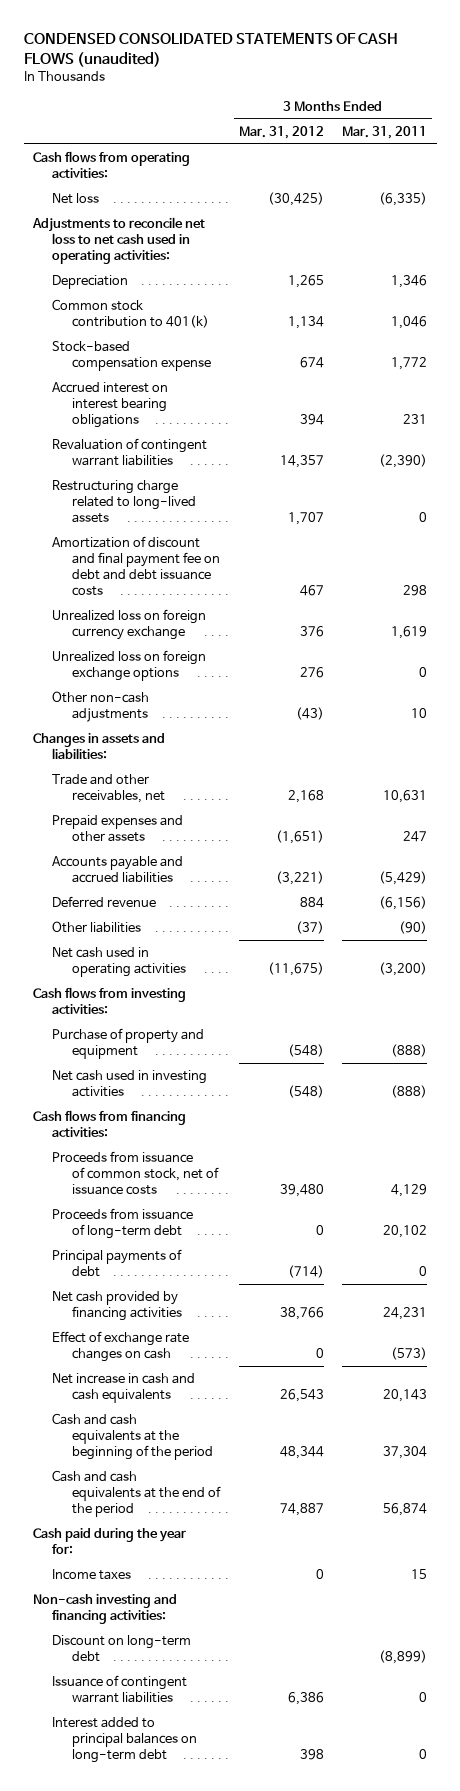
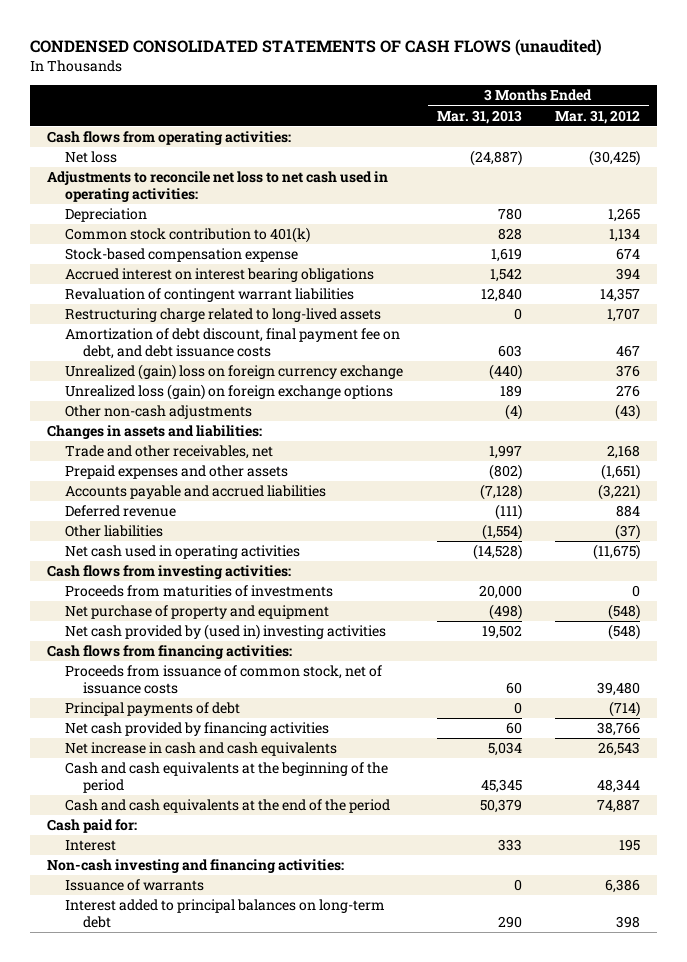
[342,125,428,139] Mar. 31, 2011 -> none
none -> [436,109,522,124] Mar. 31, 2013
[52,536,220,597] Amortization of discount and final payment fee on debt and debt issuance costs -> [64,328,400,359] Amortization of debt discount, final payment fee on debt, and debt issuance costs
[52,609,207,641] Unrealized loss on foreign currency exchange -> [64,364,403,381] Unrealized (gain) loss on foreign currency exchange
[52,650,207,682] Unrealized loss on foreign exchange options -> [64,384,393,401] Unrealized loss (gain) on foreign exchange options
none -> [64,585,333,598] Proceeds from maturities of investments
[52,1028,205,1060] Purchase of property and equipment -> [64,605,329,620] Net purchase of property and equipment
[52,1070,208,1098] Net cash used in investing activities -> [64,624,386,641] Net cash provided by (used in) investing activities
[52,1208,194,1240] Proceeds from issuance of long-term debt -> none
[52,1331,190,1363] Effect of exchange rate changes on cash -> none
[52,1569,132,1581] Income taxes -> none
[32,1528,186,1555] Cash paid during the year for: -> [46,819,137,834] Cash paid for:
none -> [64,840,116,852] Interest
[52,1635,192,1663] Discount on long-term debt -> none
[52,1675,188,1704] Issuance of contingent warrant liabilities -> [64,879,204,892] Issuance of warrants

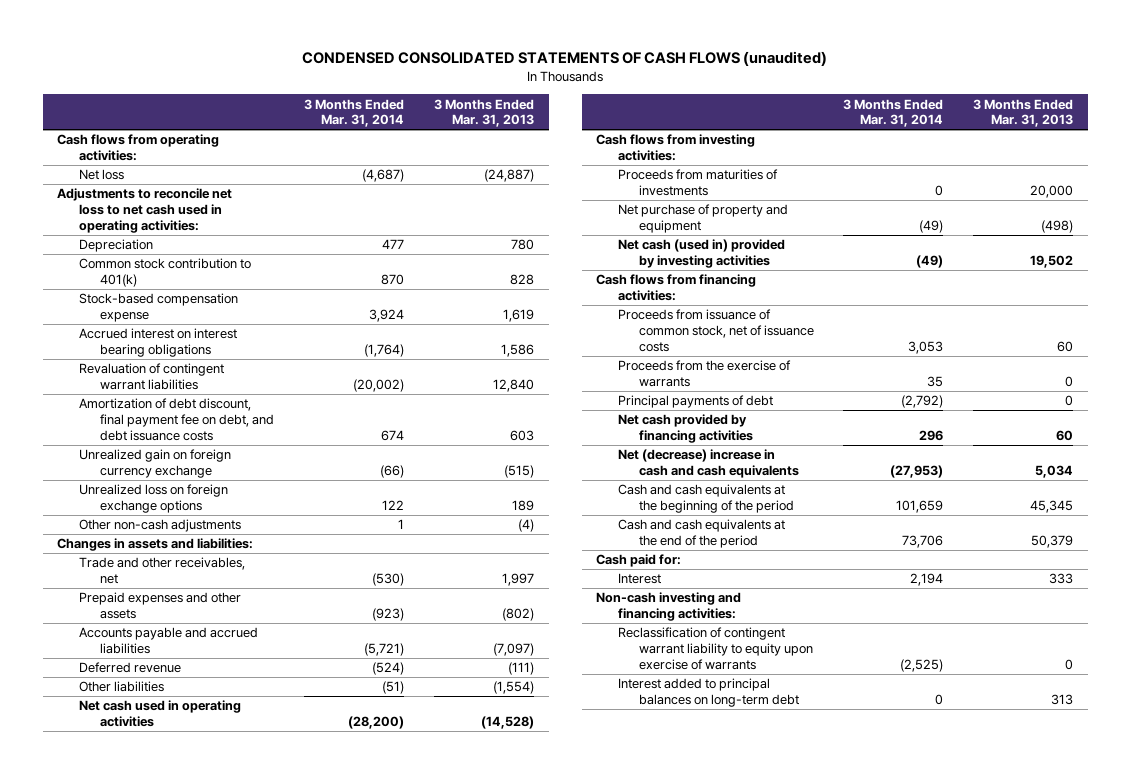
[555,109,641,124] Mar. 31, 2012 -> none
none -> [304,98,405,128] 3 Months Ended Mar. 31, 2014
[489,268,522,283] 1,542 -> [500,344,534,358] 1,586
[64,308,381,323] Restructuring charge related to long-lived assets -> none
[64,364,403,381] Unrealized (gain) loss on foreign currency exchange -> [78,449,231,479] Unrealized gain on foreign currency exchange
[488,364,522,381] (440) -> [503,465,534,479] (515)
[64,384,393,401] Unrealized loss (gain) on foreign exchange options -> [78,484,228,514] Unrealized loss on foreign exchange options
[479,484,522,501] (7,128) -> [492,643,534,657] (7,097)
[64,624,386,641] Net cash provided by (used in) investing activities -> [617,239,785,269] Net cash (used in) provided by investing activities
none -> [617,360,791,388] Proceeds from the exercise of warrants
[64,742,337,757] Net increase in cash and cash equivalents -> [617,449,799,479] Net (decrease) increase in cash and cash equivalents
[64,879,204,892] Issuance of warrants -> none
none -> [617,627,813,670] Reclassification of contingent warrant liability to equity upon exercise of warrants
[497,915,522,928] 290 -> [1050,694,1073,706] 313

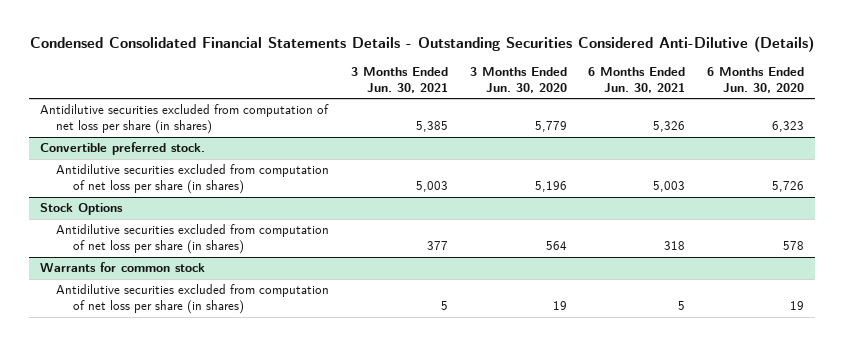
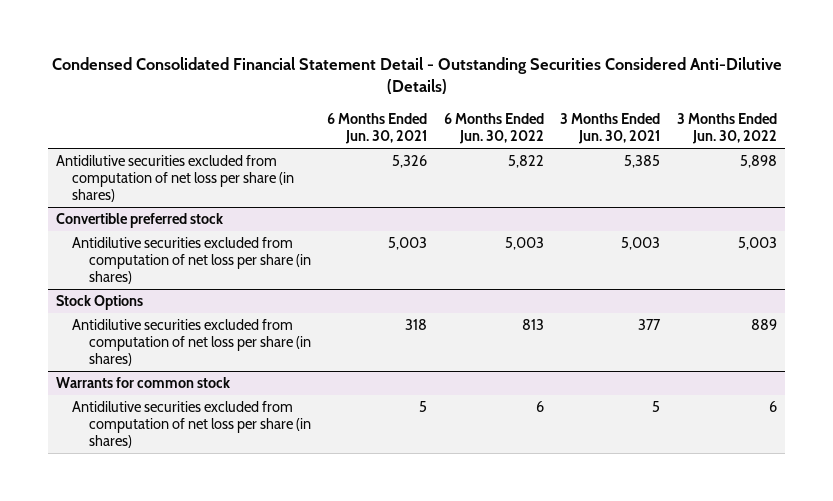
[29,36,814,53] Condensed Consolidated Financial Statements Details - Outstanding Securities Considered Anti-Dilutive (Details) -> [51,57,782,95] Condensed Consolidated Financial Statement Detail - Outstanding Securities Considered Anti-Dilutive (Details)
[469,66,567,93] 3 Months Ended Jun. 30, 2020 -> none
[707,66,805,93] 6 Months Ended Jun. 30, 2020 -> none
none -> [443,113,544,145] 6 Months Ended Jun. 30, 2022
none -> [677,113,778,145] 3 Months Ended Jun. 30, 2022
[39,142,205,156] Convertible preferred stock. -> [56,213,224,229] Convertible preferred stock

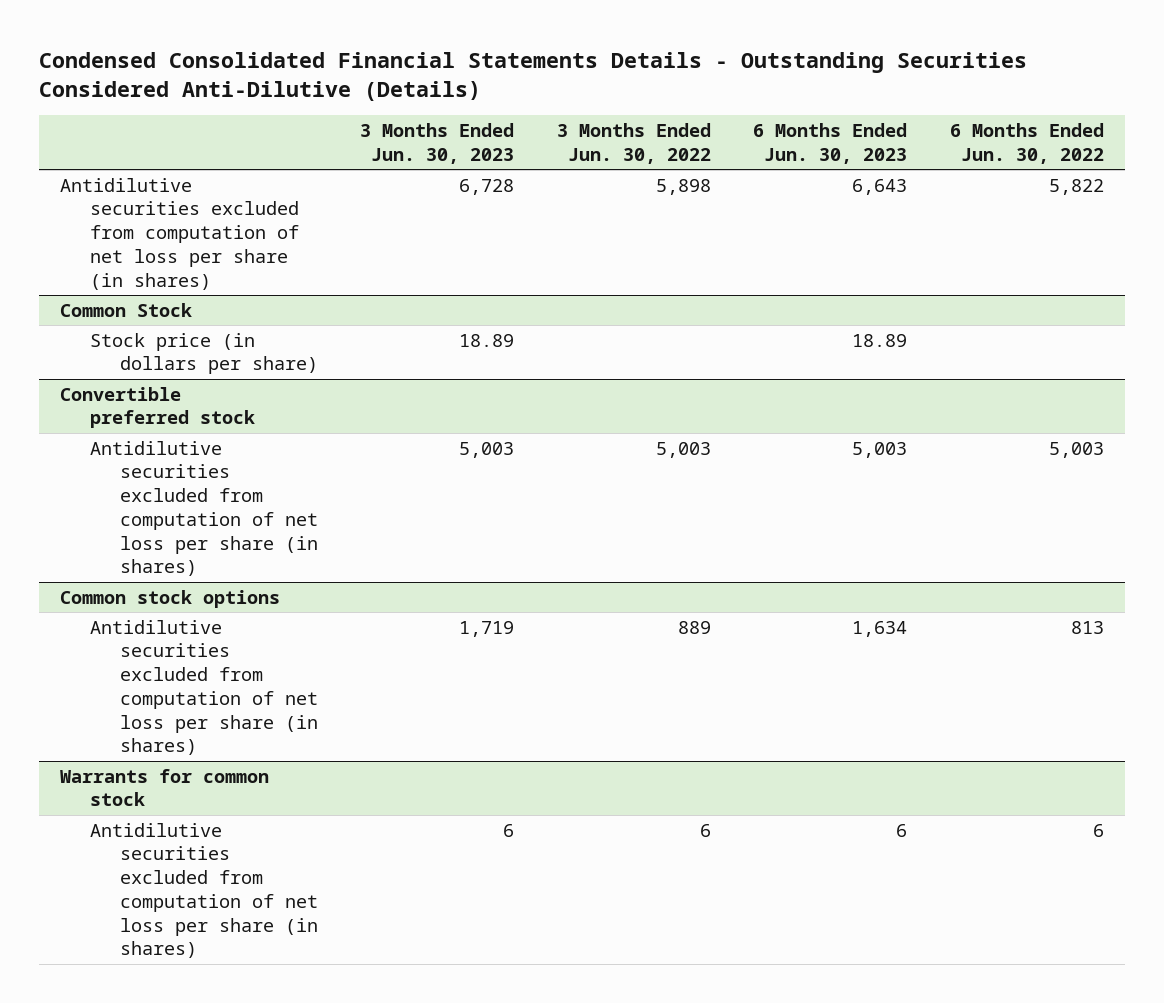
[51,57,782,95] Condensed Consolidated Financial Statement Detail - Outstanding Securities Considered Anti-Dilutive (Details) -> [39,52,1028,101] Condensed Consolidated Financial Statements Details - Outstanding Securities Considered Anti-Dilutive (Details)
[327,113,428,145] 6 Months Ended Jun. 30, 2021 -> none
[560,113,661,145] 3 Months Ended Jun. 30, 2021 -> none
none -> [360,123,515,164] 3 Months Ended Jun. 30, 2023
none -> [753,123,908,164] 6 Months Ended Jun. 30, 2023
none -> [60,302,193,317] Common Stock
none -> [90,332,318,375] Stock price (in dollars per share)
[56,295,144,311] Stock Options -> [60,589,281,608] Common stock options

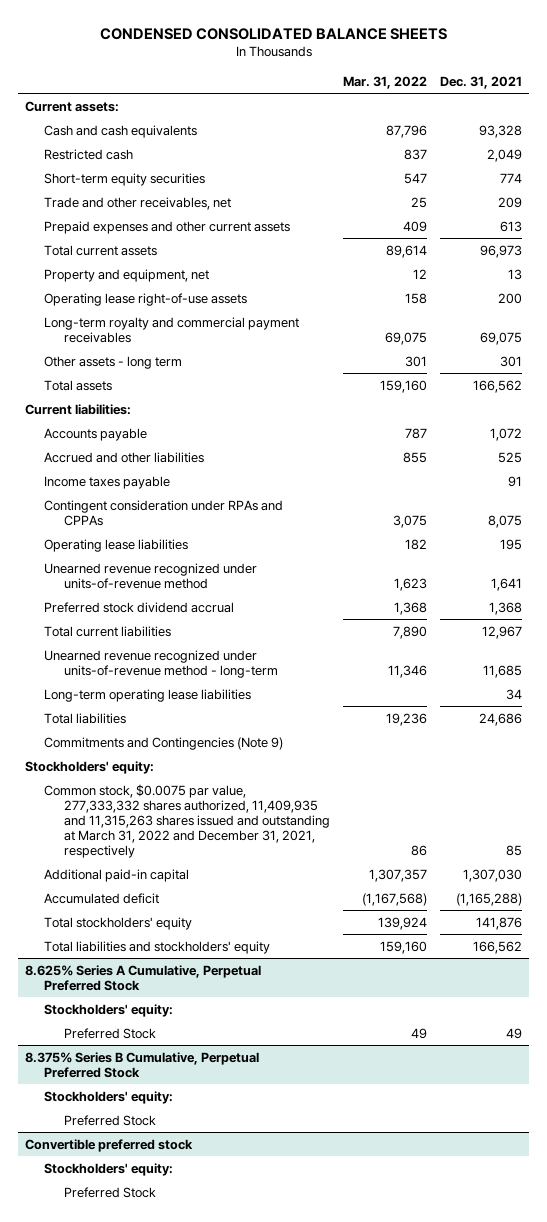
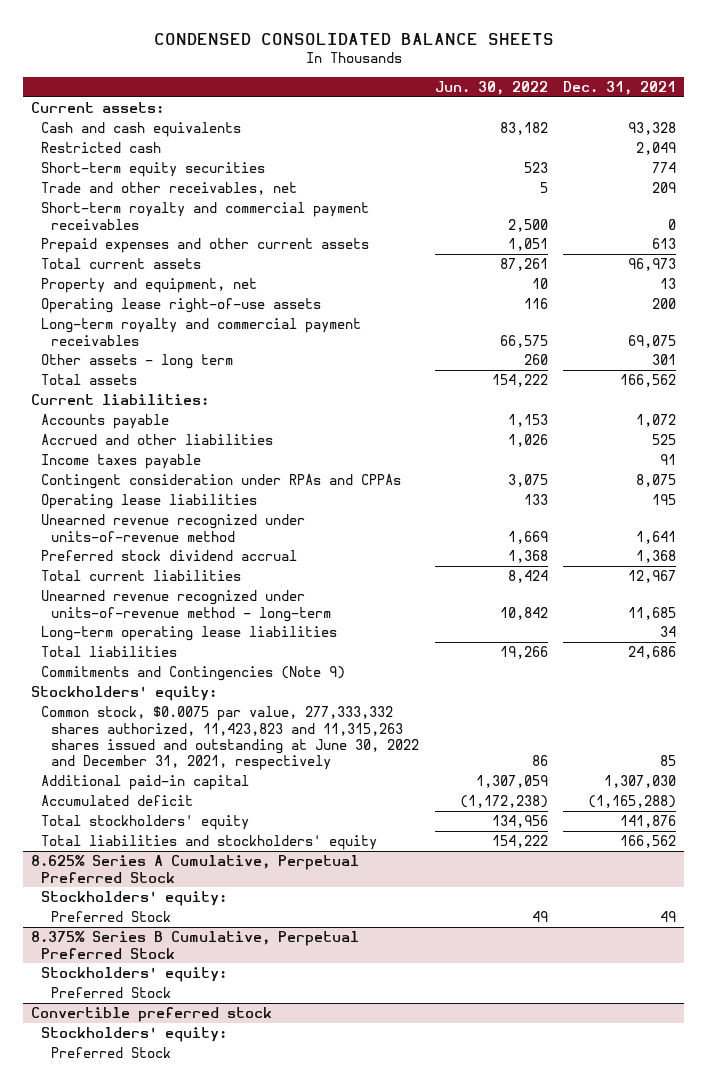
[343,76,428,90] Mar. 31, 2022 -> none
none -> [434,80,548,95] Jun. 30, 2022
none -> [41,202,370,230] Short-term royalty and commercial payment receivables
[44,783,331,859] Common stock, $0.0075 par value, 277,333,332 shares authorized, 11,409,935 and 11,315,263 shares issued and outstanding at March 31, 2022 and December 31, 2021, respectively -> [41,706,420,771] Common stock, $0.0075 par value, 277,333,332 shares authorized, 11,423,823 and 11,315,263 shares issued and outstanding at June 30, 2022 and December 31, 2021, respectively

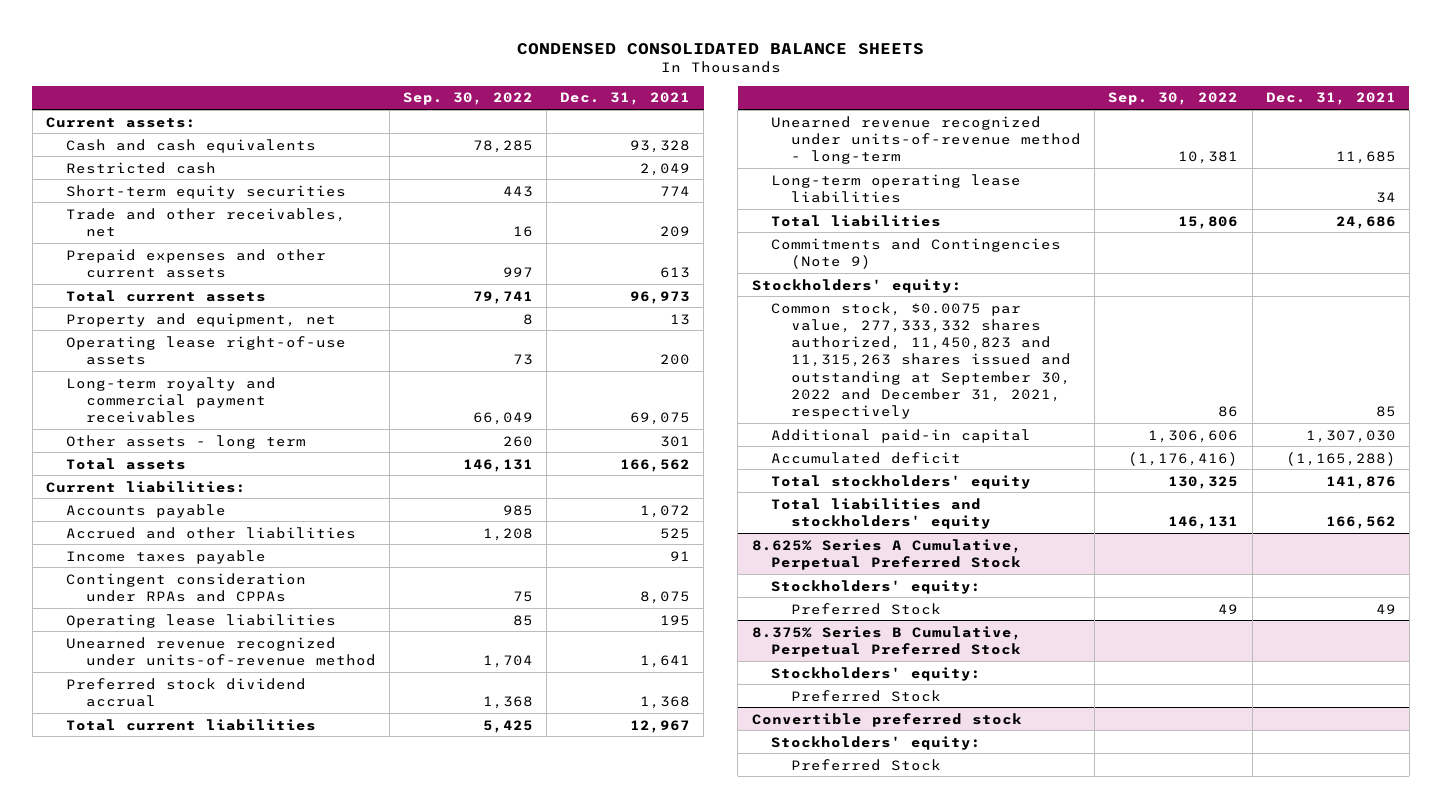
[434,80,548,95] Jun. 30, 2022 -> none
none -> [402,92,533,106] Sep. 30, 2022
[41,202,370,230] Short-term royalty and commercial payment receivables -> none
[41,706,420,771] Common stock, $0.0075 par value, 277,333,332 shares authorized, 11,423,823 and 11,315,263 shares issued and outstanding at June 30, 2022 and December 31, 2021, respectively -> [771,301,1072,420] Common stock, $0.0075 par value, 277,333,332 shares authorized, 11,450,823 and 11,315,263 shares issued and outstanding at September 30, 2022 and December 31, 2021, respectively

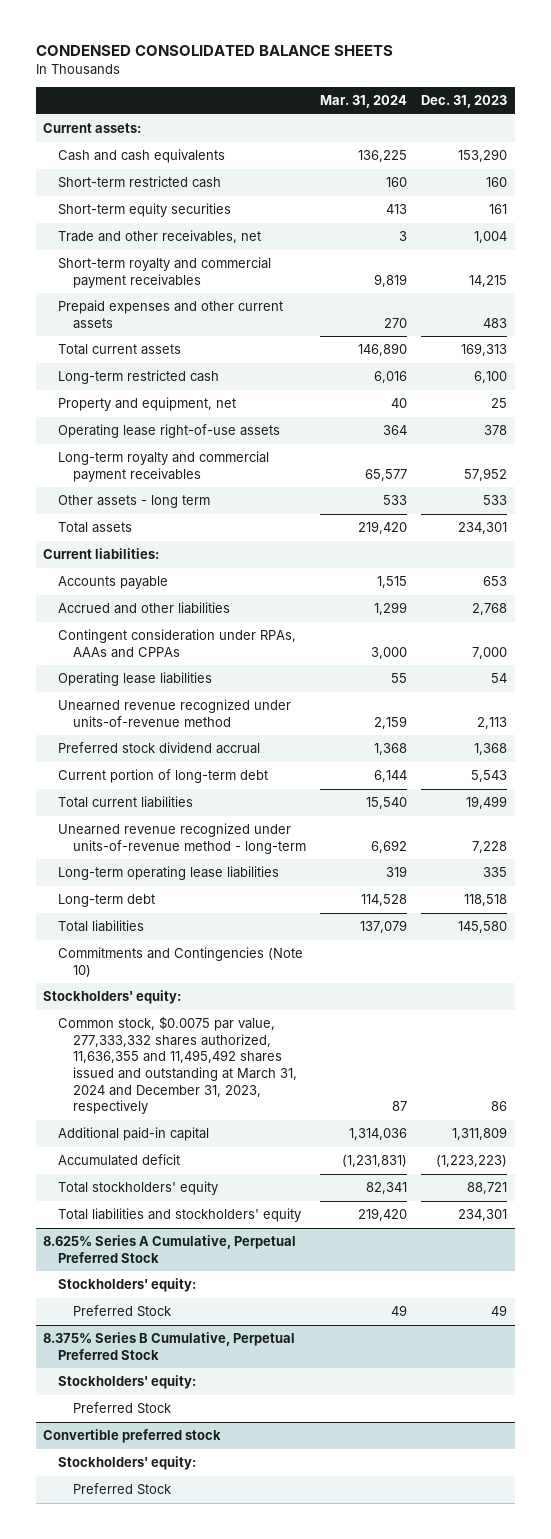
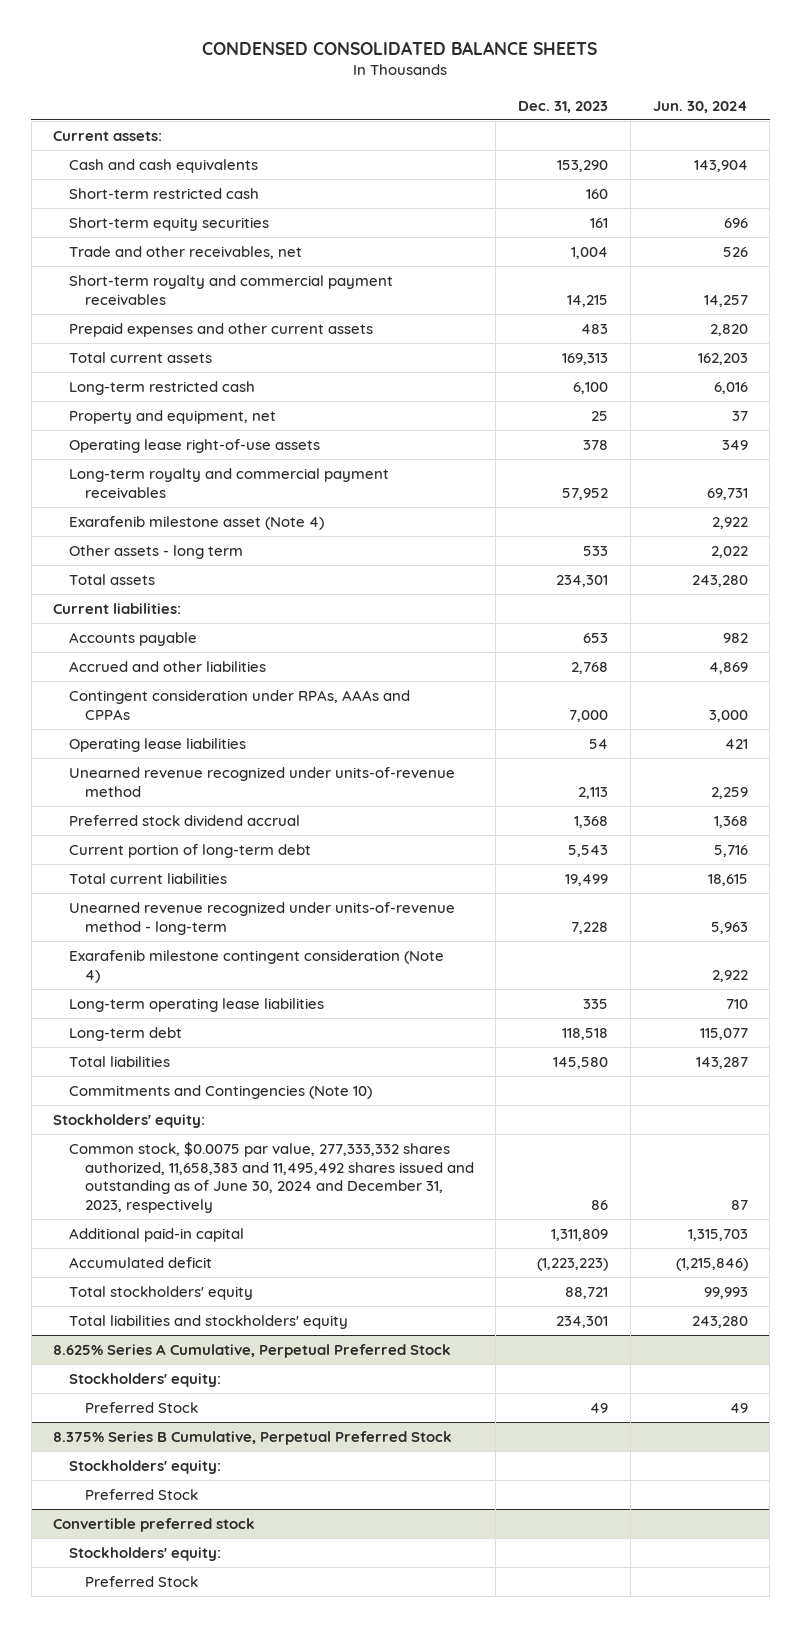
[320,95,408,109] Mar. 31, 2024 -> none
none -> [652,100,748,113] Jun. 30, 2024
none -> [69,516,325,531] Exarafenib milestone asset (Note 4)
none -> [69,950,445,983] Exarafenib milestone contingent consideration (Note 4)
[58,1016,298,1115] Common stock, $0.0075 par value, 277,333,332 shares authorized, 11,636,355 and 11,495,492 shares issued and outstanding at March 31, 2024 and December 31, 2023, respectively -> [69,1142,474,1214] Common stock, $0.0075 par value, 277,333,332 shares authorized, 11,658,383 and 11,495,492 shares issued and outstanding as of June 30, 2024 and December 31, 2023, respectively

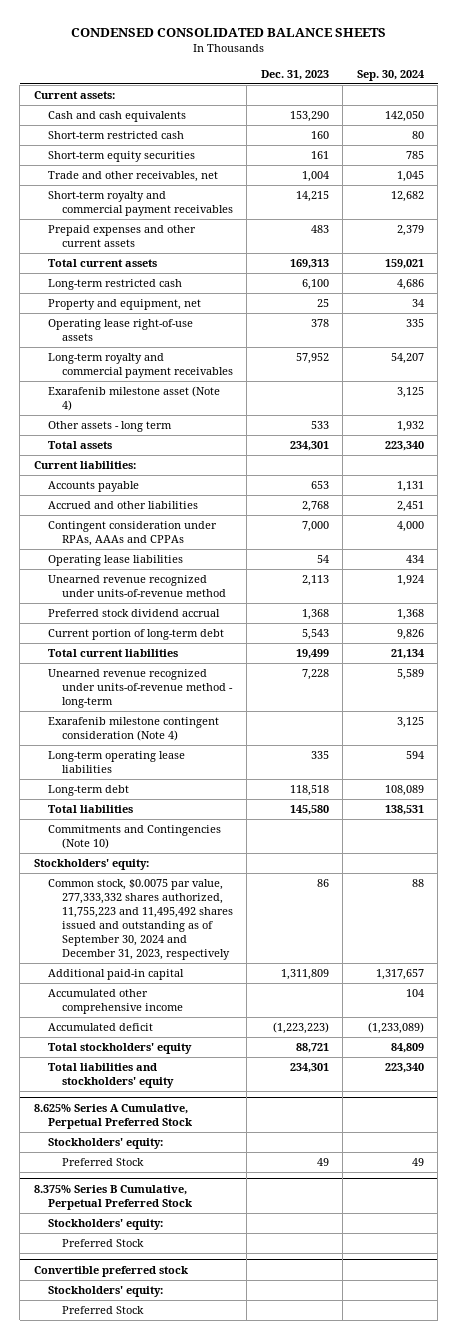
[652,100,748,113] Jun. 30, 2024 -> none
none -> [356,69,424,81] Sep. 30, 2024
[69,1142,474,1214] Common stock, $0.0075 par value, 277,333,332 shares authorized, 11,658,383 and 11,495,492 shares issued and outstanding as of June 30, 2024 and December 31, 2023, respectively -> [47,879,233,961] Common stock, $0.0075 par value, 277,333,332 shares authorized, 11,755,223 and 11,495,492 shares issued and outstanding as of September 30, 2024 and December 31, 2023, respectively
none -> [47,989,183,1015] Accumulated other comprehensive income

